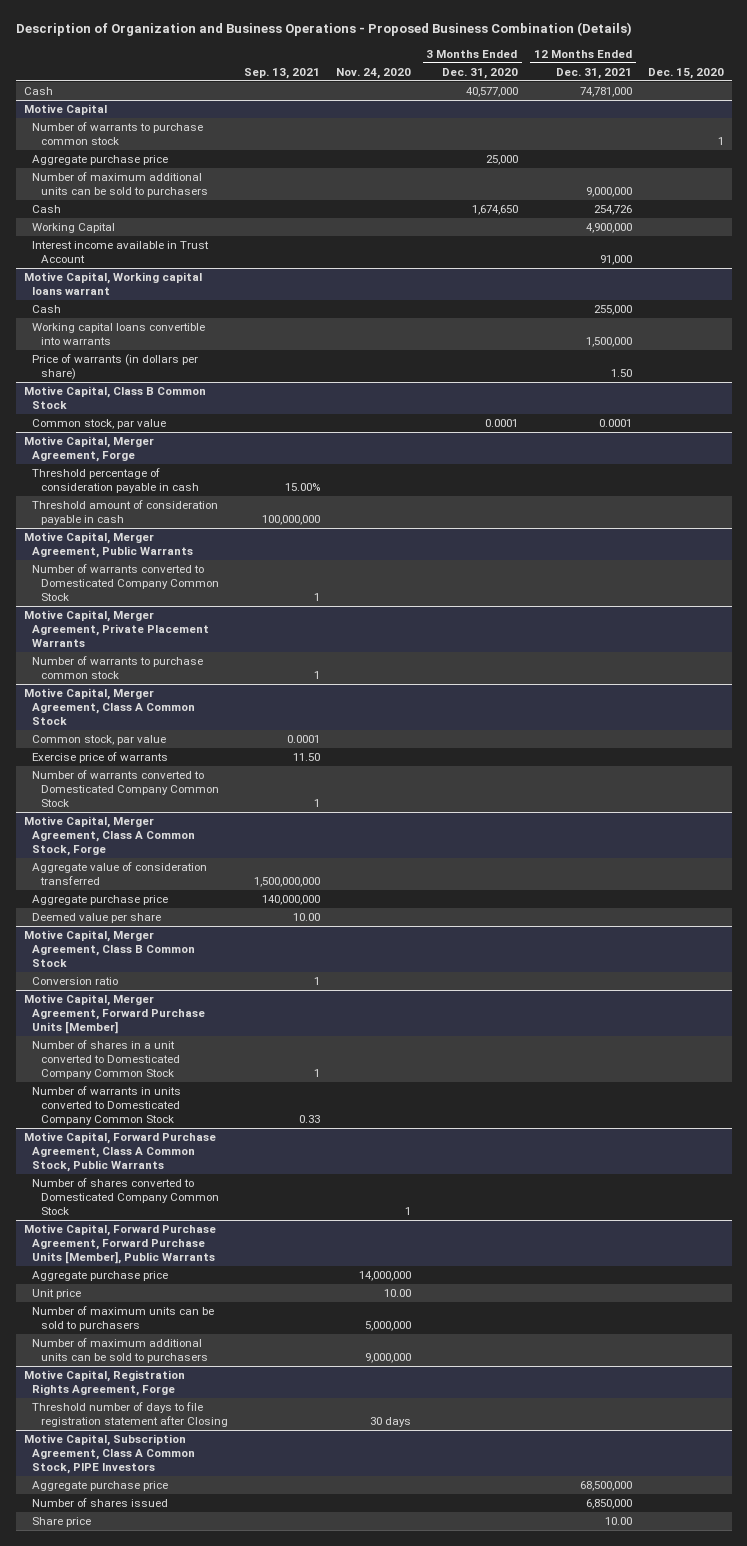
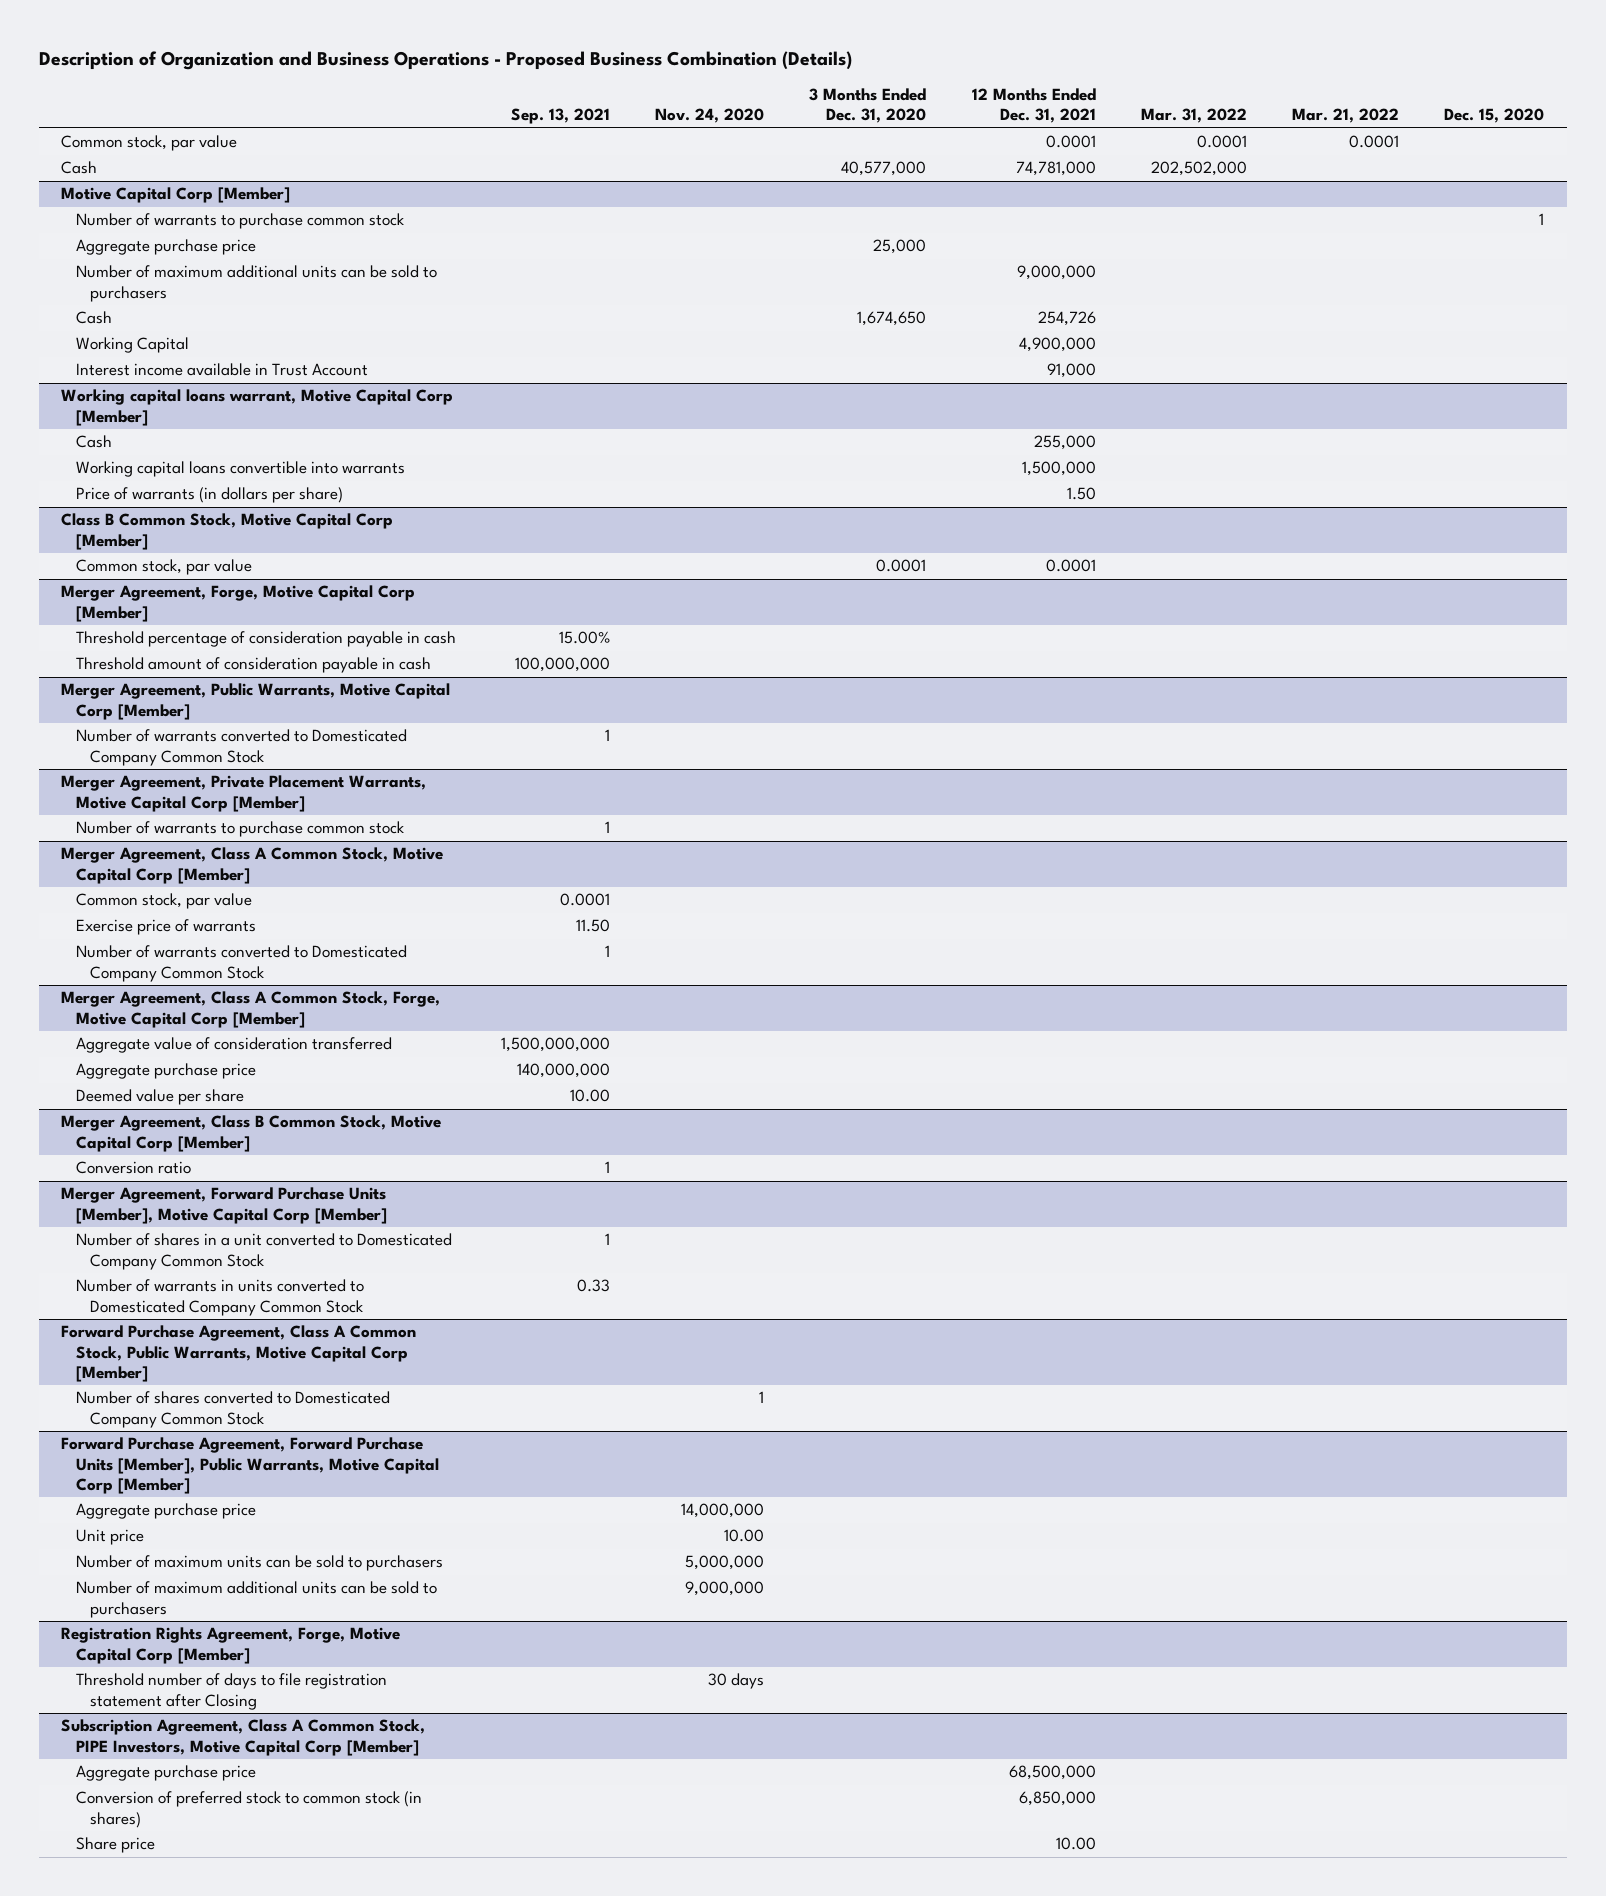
none -> [1140,108,1247,124] Mar. 31, 2022
none -> [1292,108,1400,124] Mar. 21, 2022
none -> [61,135,238,152] Common stock, par value
[23,104,107,116] Motive Capital -> [61,187,291,204] Motive Capital Corp [Member]
[23,272,202,296] Motive Capital, Working capital loans warrant -> [61,389,454,426] Working capital loans warrant, Motive Capital Corp [Member]
[23,386,206,410] Motive Capital, Class B Common Stock -> [61,513,394,550] Class B Common Stock, Motive Capital Corp [Member]
[23,436,154,463] Motive Capital, Merger Agreement, Forge -> [61,585,416,622] Merger Agreement, Forge, Motive Capital Corp [Member]
[23,532,194,559] Motive Capital, Merger Agreement, Public Warrants -> [61,683,451,720] Merger Agreement, Public Warrants, Motive Capital Corp [Member]
[23,610,210,648] Motive Capital, Merger Agreement, Private Placement Warrants -> [61,775,427,812] Merger Agreement, Private Placement Warrants, Motive Capital Corp [Member]
[23,688,196,726] Motive Capital, Merger Agreement, Class A Common Stock -> [61,847,444,884] Merger Agreement, Class A Common Stock, Motive Capital Corp [Member]
[23,816,196,857] Motive Capital, Merger Agreement, Class A Common Stock, Forge -> [61,991,441,1028] Merger Agreement, Class A Common Stock, Forge, Motive Capital Corp [Member]
[23,930,196,968] Motive Capital, Merger Agreement, Class B Common Stock -> [61,1115,442,1152] Merger Agreement, Class B Common Stock, Motive Capital Corp [Member]
[23,994,206,1035] Motive Capital, Merger Agreement, Forward Purchase Units [Member] -> [61,1187,387,1224] Merger Agreement, Forward Purchase Units [Member], Motive Capital Corp [Member]
[23,1132,216,1173] Motive Capital, Forward Purchase Agreement, Class A Common Stock, Public Warrants -> [61,1325,417,1383] Forward Purchase Agreement, Class A Common Stock, Public Warrants, Motive Capital Corp [Member]
[23,1224,216,1265] Motive Capital, Forward Purchase Agreement, Forward Purchase Units [Member], Public Warrants -> [61,1437,439,1495] Forward Purchase Agreement, Forward Purchase Units [Member], Public Warrants, Motive Capital Corp [Member]
[23,1370,185,1397] Motive Capital, Registration Rights Agreement, Forge -> [61,1627,401,1664] Registration Rights Agreement, Forge, Motive Capital Corp [Member]
[23,1434,196,1475] Motive Capital, Subscription Agreement, Class A Common Stock, PIPE Investors -> [61,1719,426,1756] Subscription Agreement, Class A Common Stock, PIPE Investors, Motive Capital Corp [Member]
[32,1498,169,1508] Number of shares issued -> [75,1791,422,1828] Conversion of preferred stock to common stock (in shares)

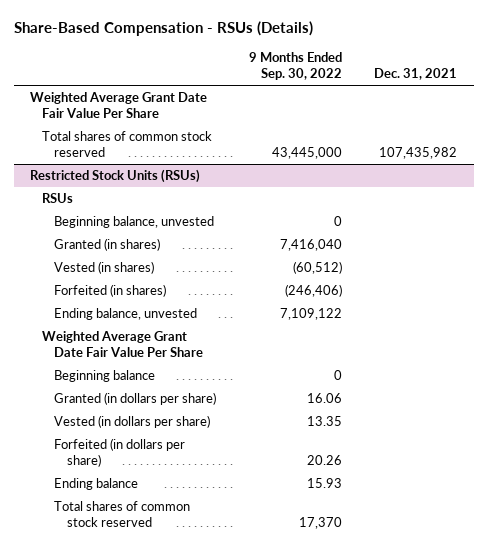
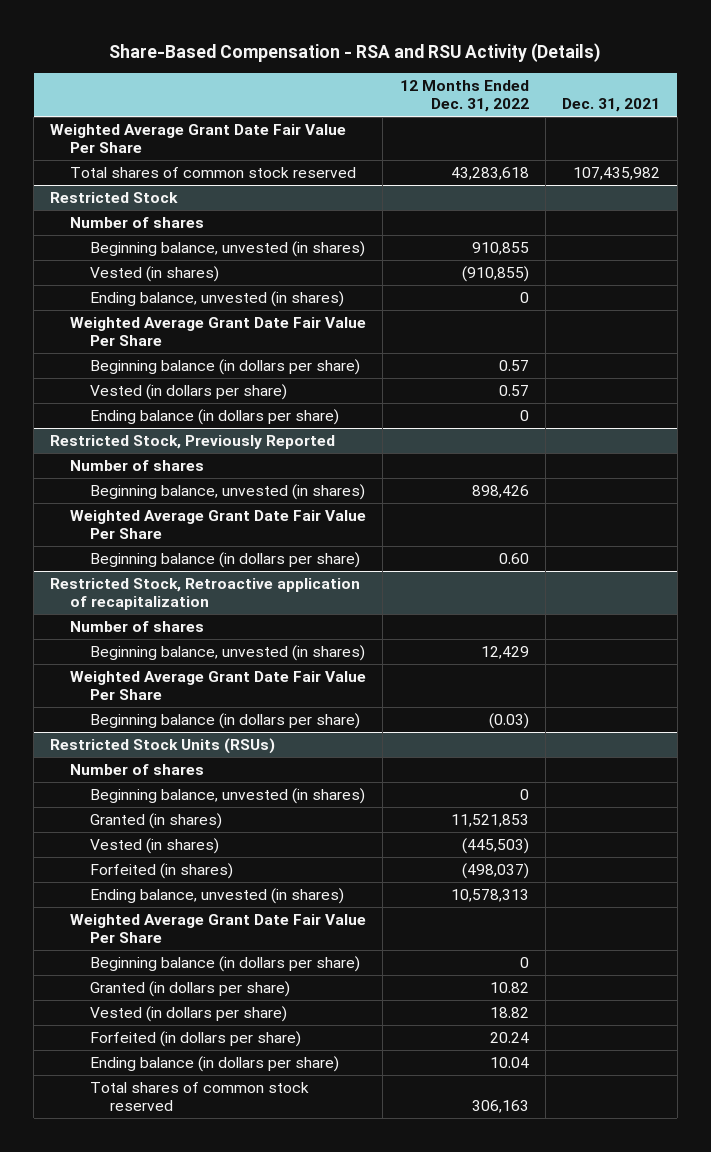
[13,21,313,37] Share-Based Compensation - RSUs (Details) -> [109,42,602,62] Share-Based Compensation - RSA and RSU Activity (Details)
[248,52,342,81] 9 Months Ended Sep. 30, 2022 -> none
none -> [399,79,529,113] 12 Months Ended Dec. 31, 2022
none -> [50,191,179,203] Restricted Stock
none -> [70,216,205,228] Number of shares
none -> [89,240,365,257] Beginning balance, unvested (in shares)
none -> [89,265,219,282] Vested (in shares)
none -> [89,290,344,307] Ending balance, unvested (in shares)
none -> [70,316,367,347] Weighted Average Grant Date Fair Value Per Share
none -> [89,358,360,375] Beginning balance (in dollars per share)
none -> [89,383,287,400] Vested (in dollars per share)
none -> [89,408,339,425] Ending balance (in dollars per share)
none -> [50,434,336,449] Restricted Stock, Previously Reported
none -> [70,459,205,471] Number of shares
none -> [89,483,365,500] Beginning balance, unvested (in shares)
none -> [70,509,367,540] Weighted Average Grant Date Fair Value Per Share
none -> [89,551,360,568] Beginning balance (in dollars per share)
none -> [50,577,361,611] Restricted Stock, Retroactive application of recapitalization
none -> [70,620,205,632] Number of shares
none -> [89,644,365,661] Beginning balance, unvested (in shares)
none -> [70,670,367,701] Weighted Average Grant Date Fair Value Per Share
none -> [89,712,360,729] Beginning balance (in dollars per share)
[42,192,74,203] RSUs -> [70,763,205,775] Number of shares
[54,215,215,228] Beginning balance, unvested -> [89,787,365,804] Beginning balance, unvested (in shares)
[54,307,198,320] Ending balance, unvested -> [89,887,344,904] Ending balance, unvested (in shares)
[54,369,156,382] Beginning balance -> [89,955,360,972] Beginning balance (in dollars per share)
[54,477,139,490] Ending balance -> [89,1055,339,1072] Ending balance (in dollars per share)

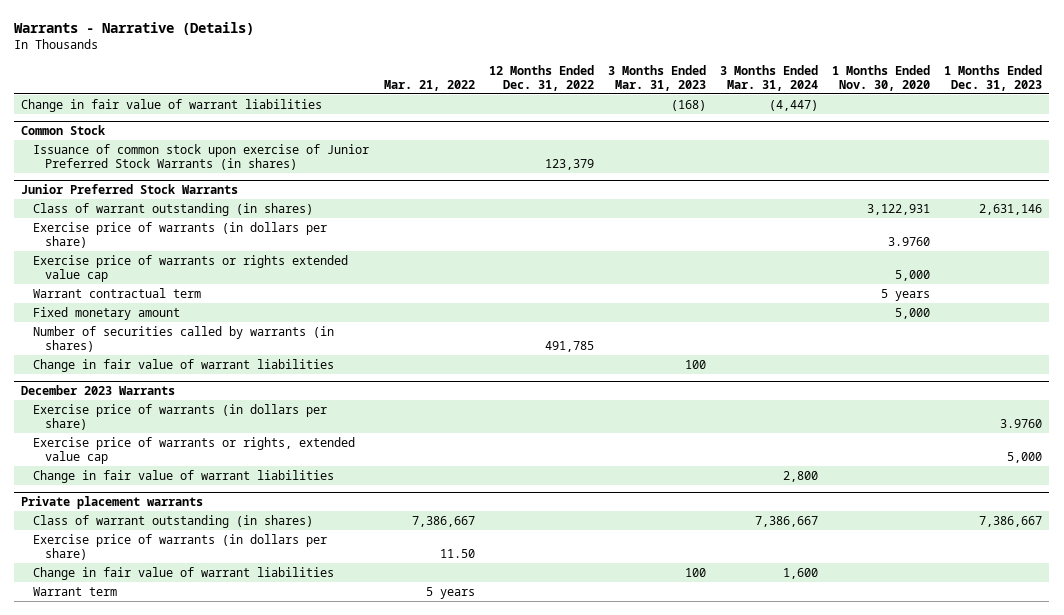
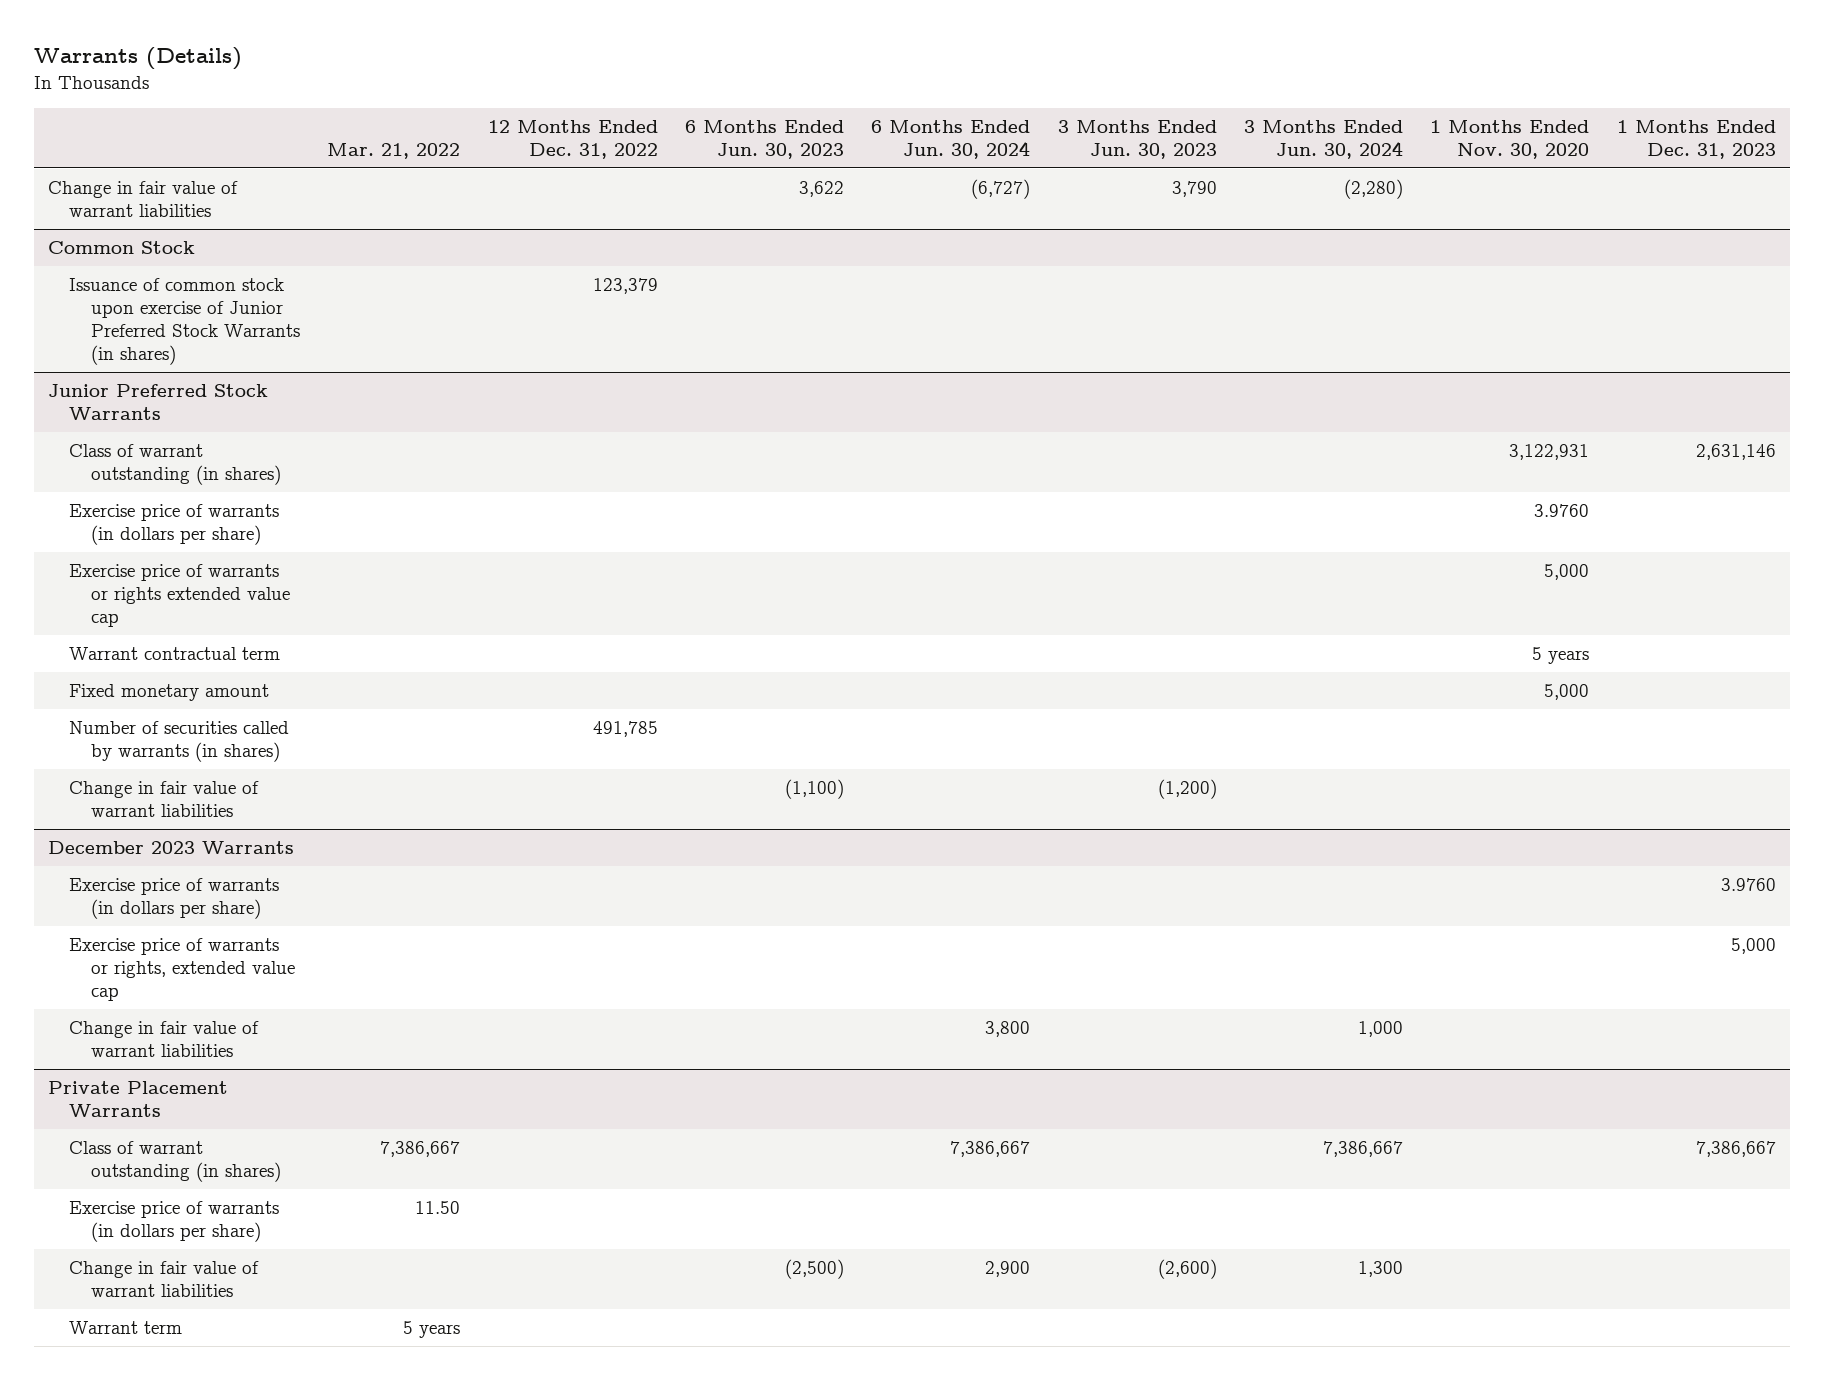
[14,21,255,35] Warrants - Narrative (Details) -> [33,47,242,71] Warrants (Details)
[607,64,706,91] 3 Months Ended Mar. 31, 2023 -> none
[720,64,819,91] 3 Months Ended Mar. 31, 2024 -> none
none -> [684,119,844,159] 6 Months Ended Jun. 30, 2023
none -> [871,119,1031,159] 6 Months Ended Jun. 30, 2024
none -> [1057,119,1217,159] 3 Months Ended Jun. 30, 2023
none -> [1244,119,1404,159] 3 Months Ended Jun. 30, 2024
[21,495,204,509] Private placement warrants -> [47,1080,228,1117] Private Placement Warrants

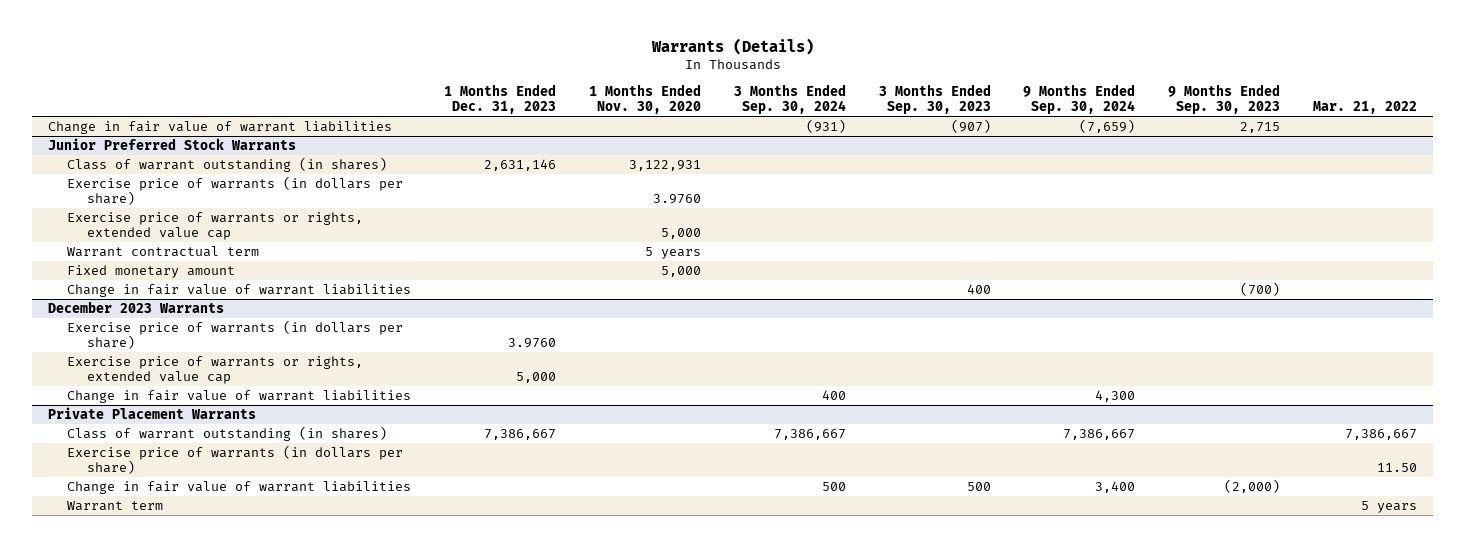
[487,119,658,159] 12 Months Ended Dec. 31, 2022 -> none
[684,119,844,159] 6 Months Ended Jun. 30, 2023 -> none
[871,119,1031,159] 6 Months Ended Jun. 30, 2024 -> none
[1057,119,1217,159] 3 Months Ended Jun. 30, 2023 -> none
[1244,119,1404,159] 3 Months Ended Jun. 30, 2024 -> none
none -> [733,83,846,115] 3 Months Ended Sep. 30, 2024
none -> [878,83,991,115] 3 Months Ended Sep. 30, 2023
none -> [1023,83,1136,115] 9 Months Ended Sep. 30, 2024
none -> [1168,83,1281,115] 9 Months Ended Sep. 30, 2023
[47,240,195,254] Common Stock -> none
[69,277,300,365] Issuance of common stock upon exercise of Junior Preferred Stock Warrants (in shares) -> none
[69,563,290,627] Exercise price of warrants or rights extended value cap -> [67,211,364,241] Exercise price of warrants or rights, extended value cap
[69,720,290,762] Number of securities called by warrants (in shares) -> none

